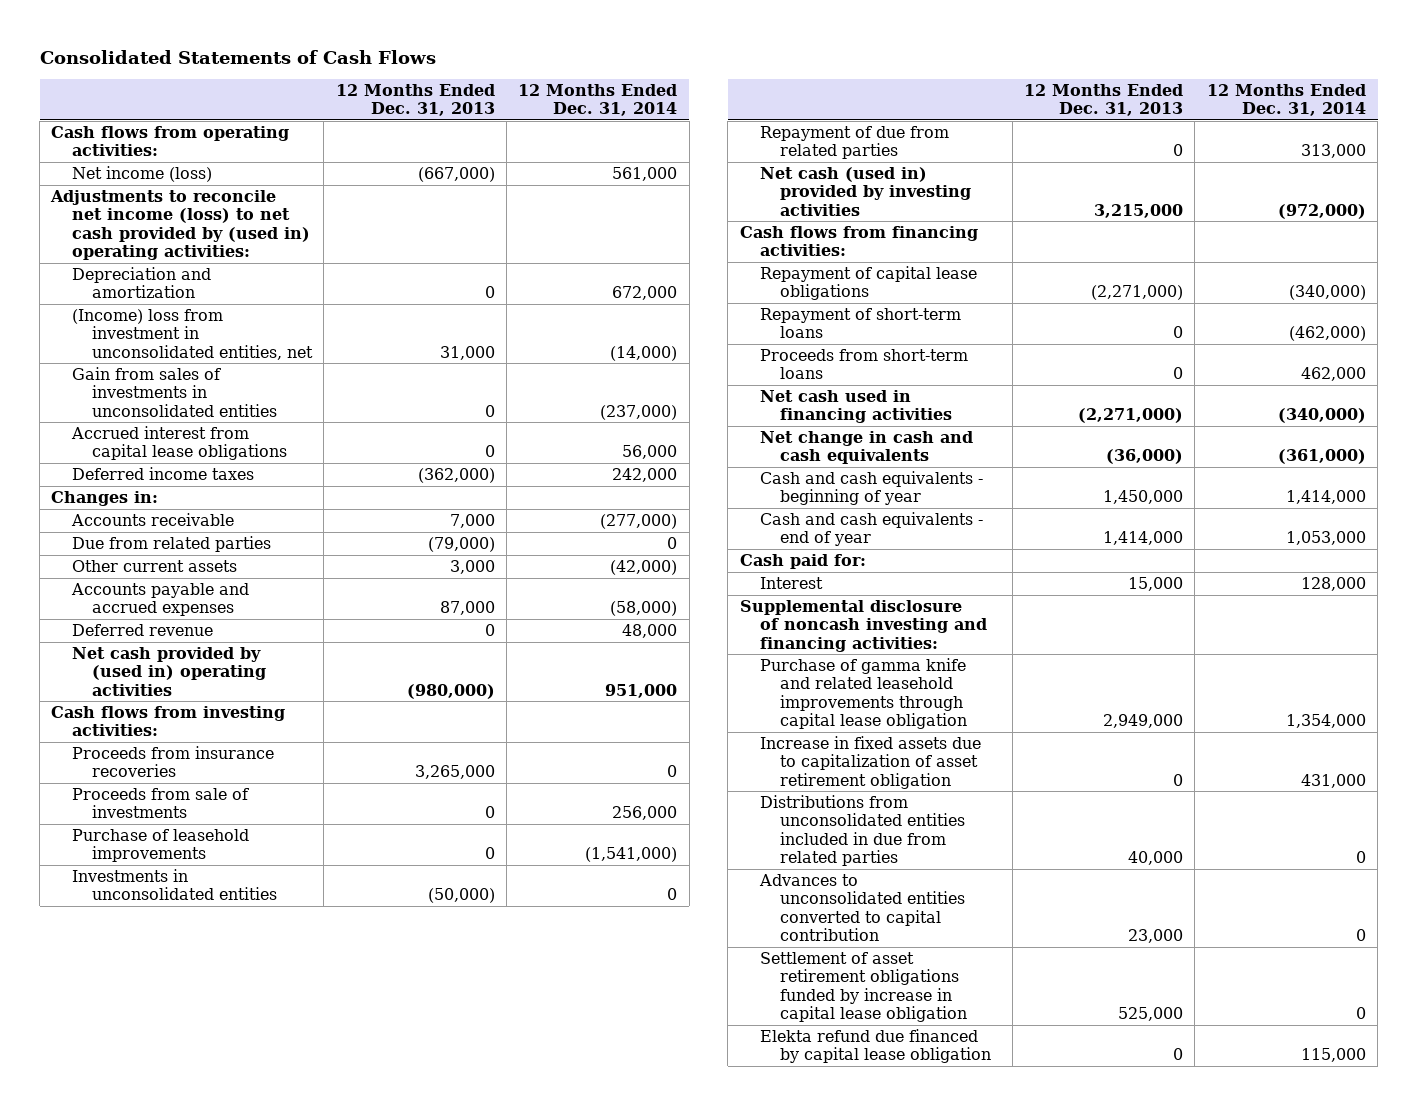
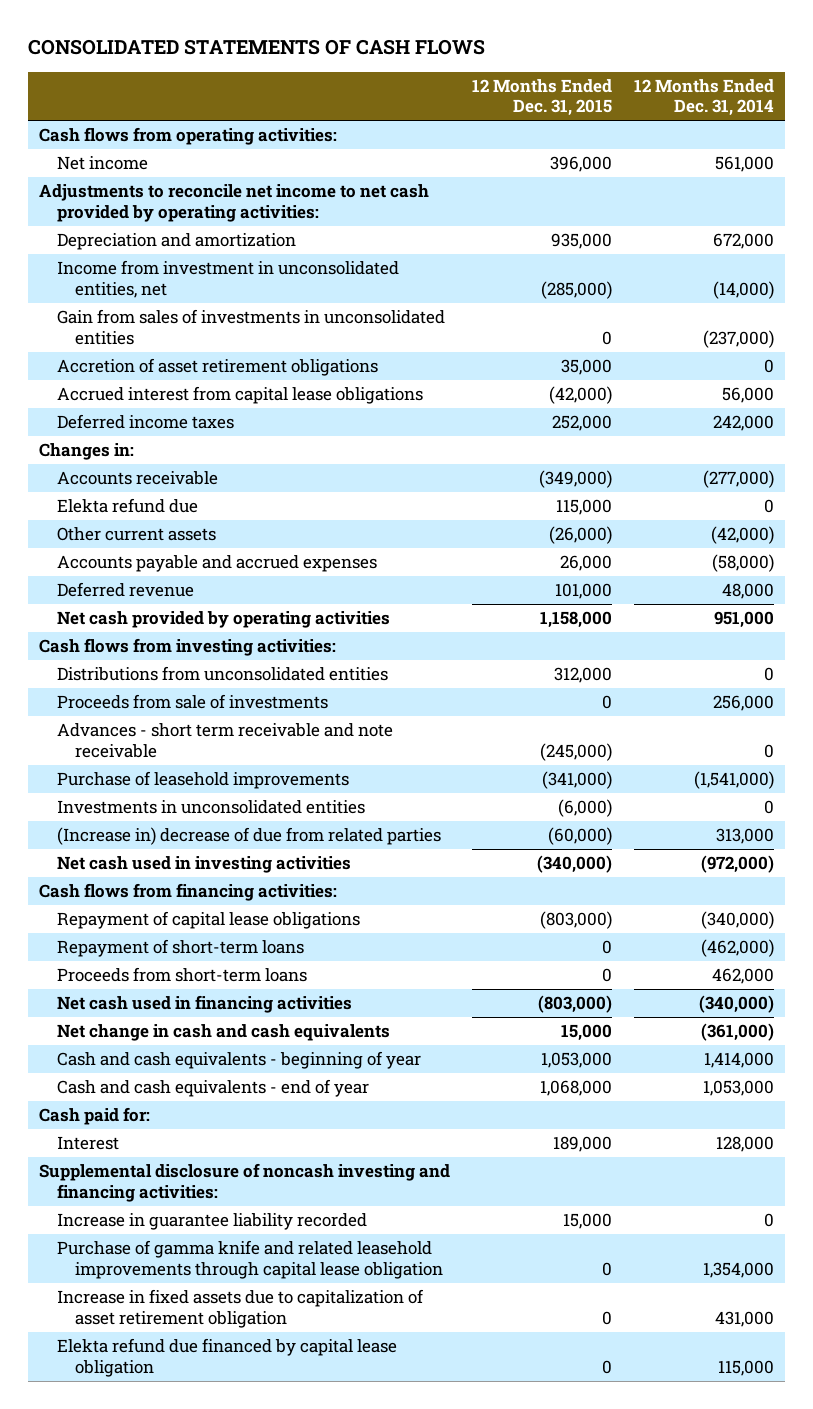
[39,49,436,64] Consolidated Statements of Cash Flows -> [27,39,485,56] CONSOLIDATED STATEMENTS OF CASH FLOWS
[335,83,495,117] 12 Months Ended Dec. 31, 2013 -> none
none -> [471,78,612,117] 12 Months Ended Dec. 31, 2015
[71,165,212,182] Net income (loss) -> [56,156,148,171] Net income
[50,189,310,260] Adjustments to reconcile net income (loss) to net cash provided by (used in) operating activities: -> [38,184,429,222] Adjustments to reconcile net income to net cash provided by operating activities:
[71,308,313,360] (Income) loss from investment in unconsolidated entities, net -> [56,260,399,298] Income from investment in unconsolidated entities, net
none -> [56,358,378,377] Accretion of asset retirement obligations
[71,535,271,552] Due from related parties -> none
none -> [56,498,198,514] Elekta refund due
[71,646,266,696] Net cash provided by (used in) operating activities -> [56,611,390,629] Net cash provided by operating activities
[71,745,274,778] Proceeds from insurance recoveries -> none
none -> [56,666,388,682] Distributions from unconsolidated entities
none -> [56,723,393,758] Advances - short term receivable and note receivable
[759,125,949,160] Repayment of due from related parties -> [56,827,441,846] (Increase in) decrease of due from related parties
[759,166,972,216] Net cash (used in) provided by investing activities -> [56,856,351,874] Net cash used in investing activities
none -> [56,1213,367,1231] Increase in guarantee liability recorded
[759,794,966,866] Distributions from unconsolidated entities included in due from related parties -> none
[758,873,966,941] Advances to unconsolidated entities converted to capital contribution -> none
[759,951,968,1022] Settlement of asset retirement obligations funded by increase in capital lease obligation -> none

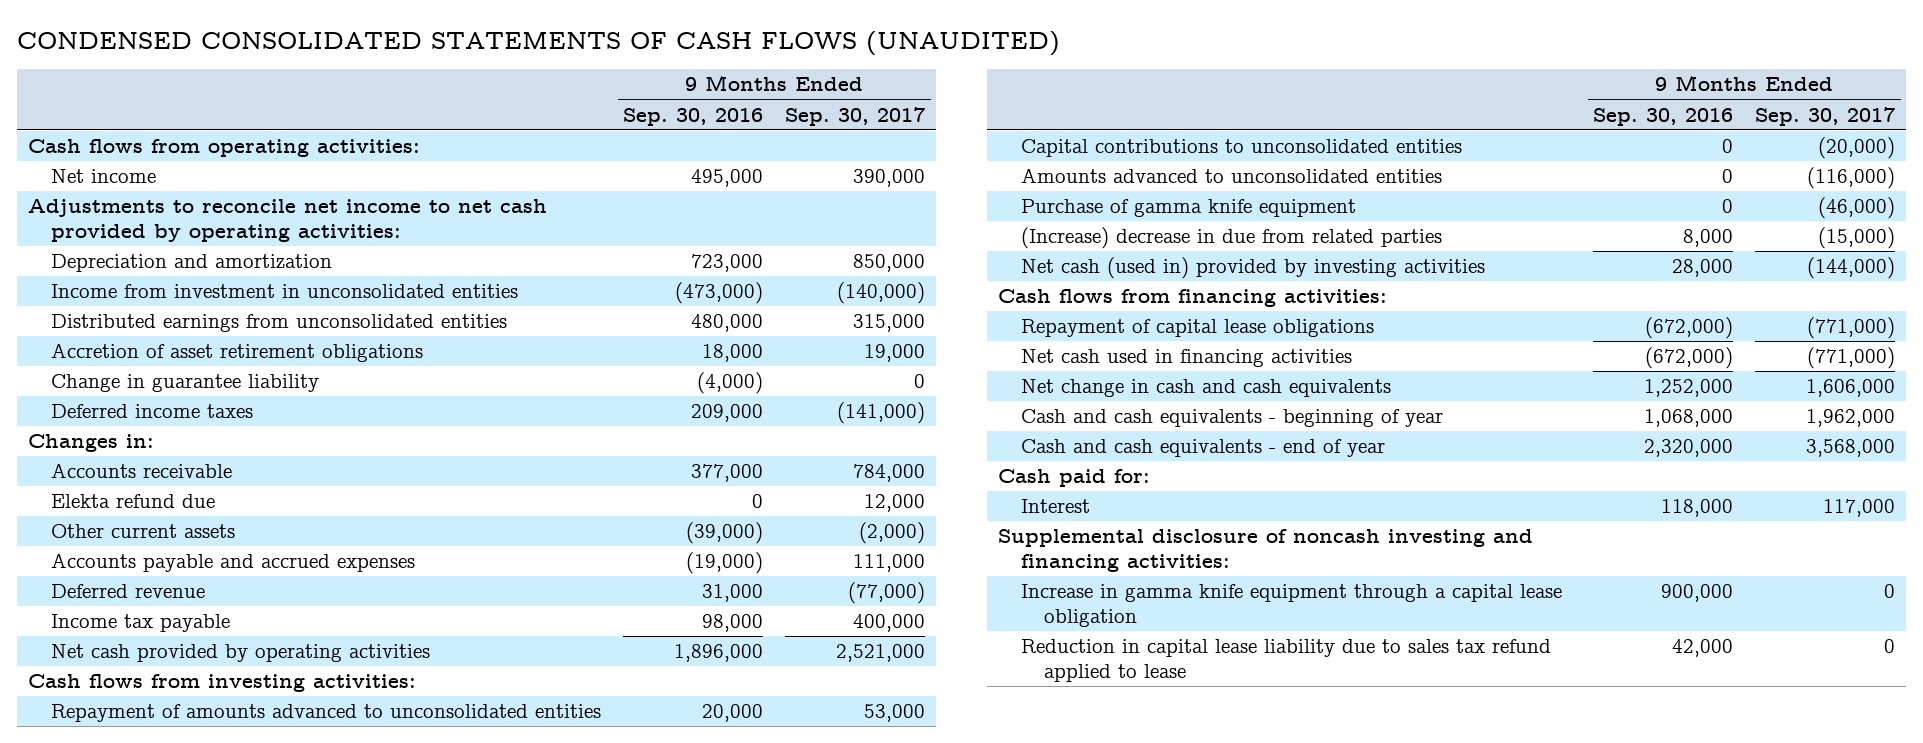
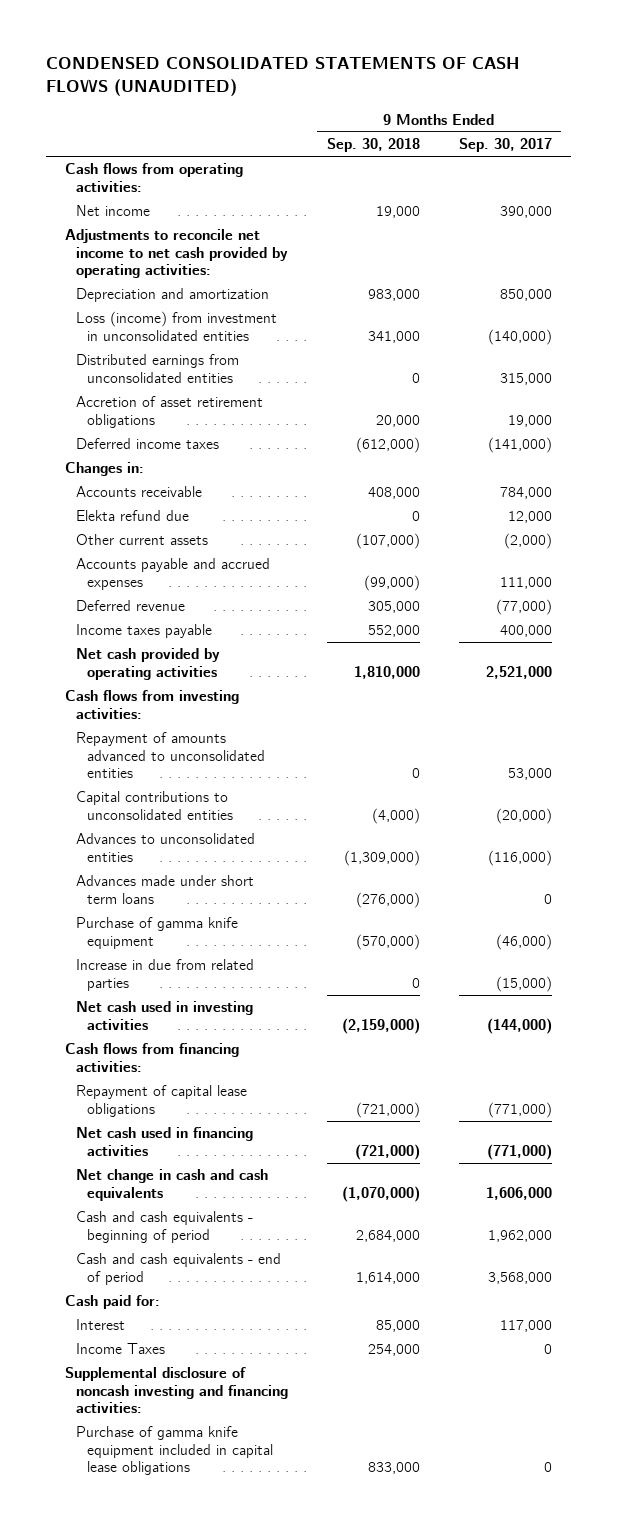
[623,107,764,126] Sep. 30, 2016 -> none
none -> [326,138,420,153] Sep. 30, 2018
[51,284,519,299] Income from investment in unconsolidated entities -> [76,311,278,341] Loss (income) from investment in unconsolidated entities
[51,374,320,393] Change in guarantee liability -> none
[51,614,231,633] Income tax payable -> [76,624,213,639] Income taxes payable
[1021,168,1443,184] Amounts advanced to unconsolidated entities -> [76,833,256,862] Advances to unconsolidated entities
none -> [76,875,255,904] Advances made under short term loans
[1021,227,1443,250] (Increase) decrease in due from related parties -> [76,959,255,991] Increase in due from related parties
[1021,257,1486,280] Net cash (used in) provided by investing activities -> [76,1001,254,1030] Net cash used in investing activities
[1021,409,1444,428] Cash and cash equivalents - beginning of year -> [76,1211,254,1243] Cash and cash equivalents - beginning of period
[1021,439,1386,458] Cash and cash equivalents - end of year -> [76,1253,282,1285] Cash and cash equivalents - end of period
none -> [76,1343,166,1355] Income Taxes
[1021,639,1552,682] Reduction in capital lease liability due to sales tax refund applied to lease -> none
[1021,584,1563,627] Increase in gamma knife equipment through a capital lease obligation -> [76,1426,273,1476] Purchase of gamma knife equipment included in capital lease obligations

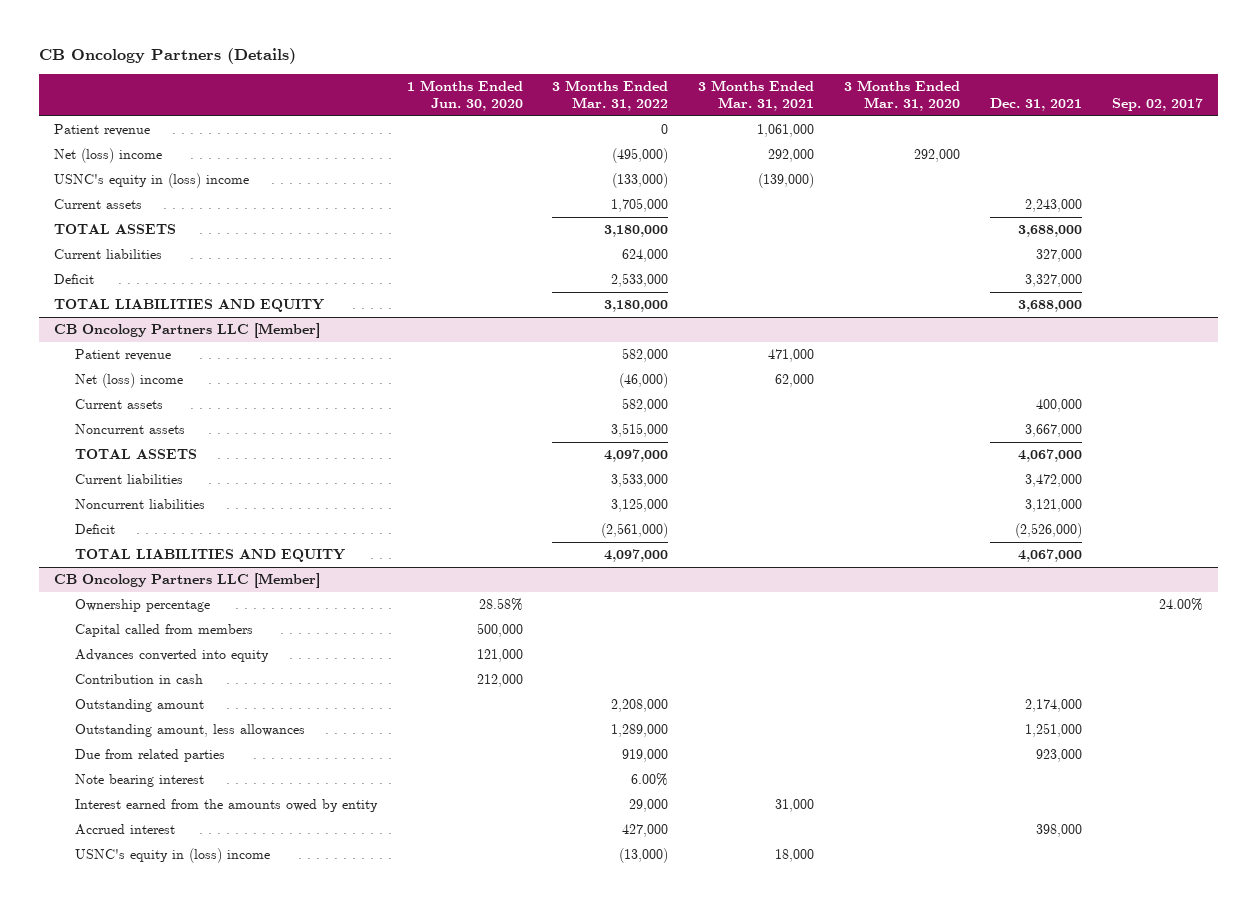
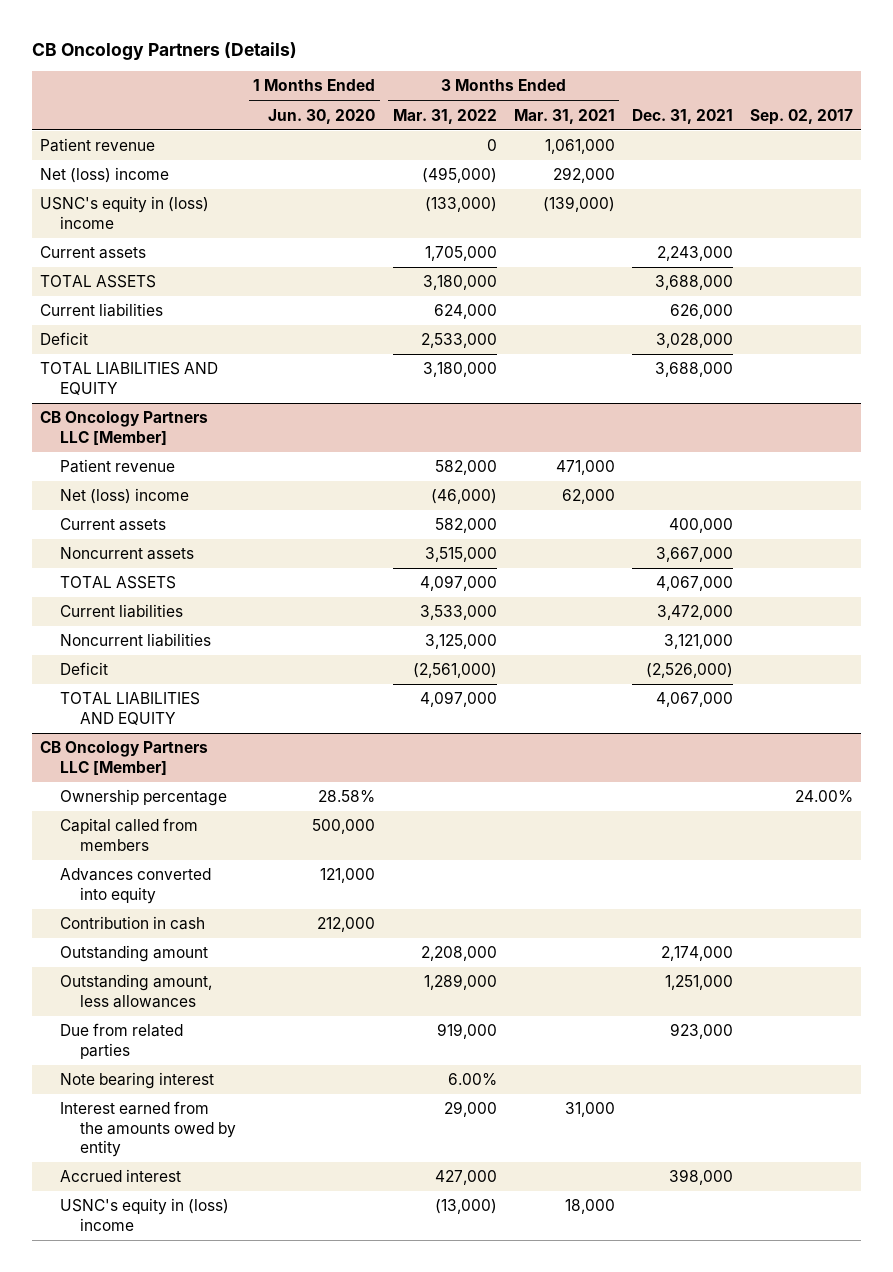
[844,79,961,112] 3 Months Ended Mar. 31, 2020 -> none
[1035,249,1082,263] 327,000 -> [669,304,733,320] 626,000
[1024,274,1082,288] 3,327,000 -> [655,333,733,349] 3,028,000

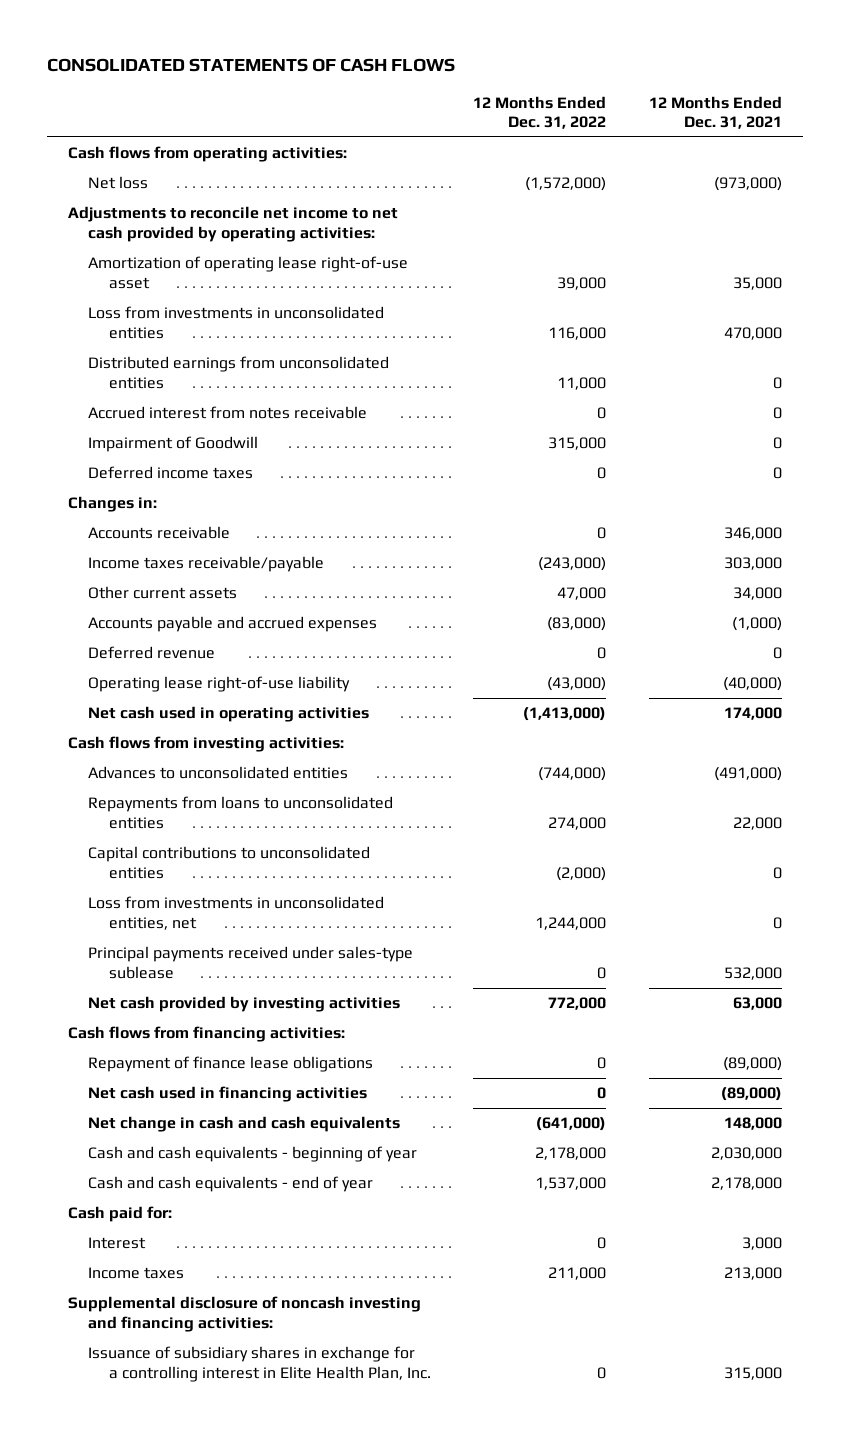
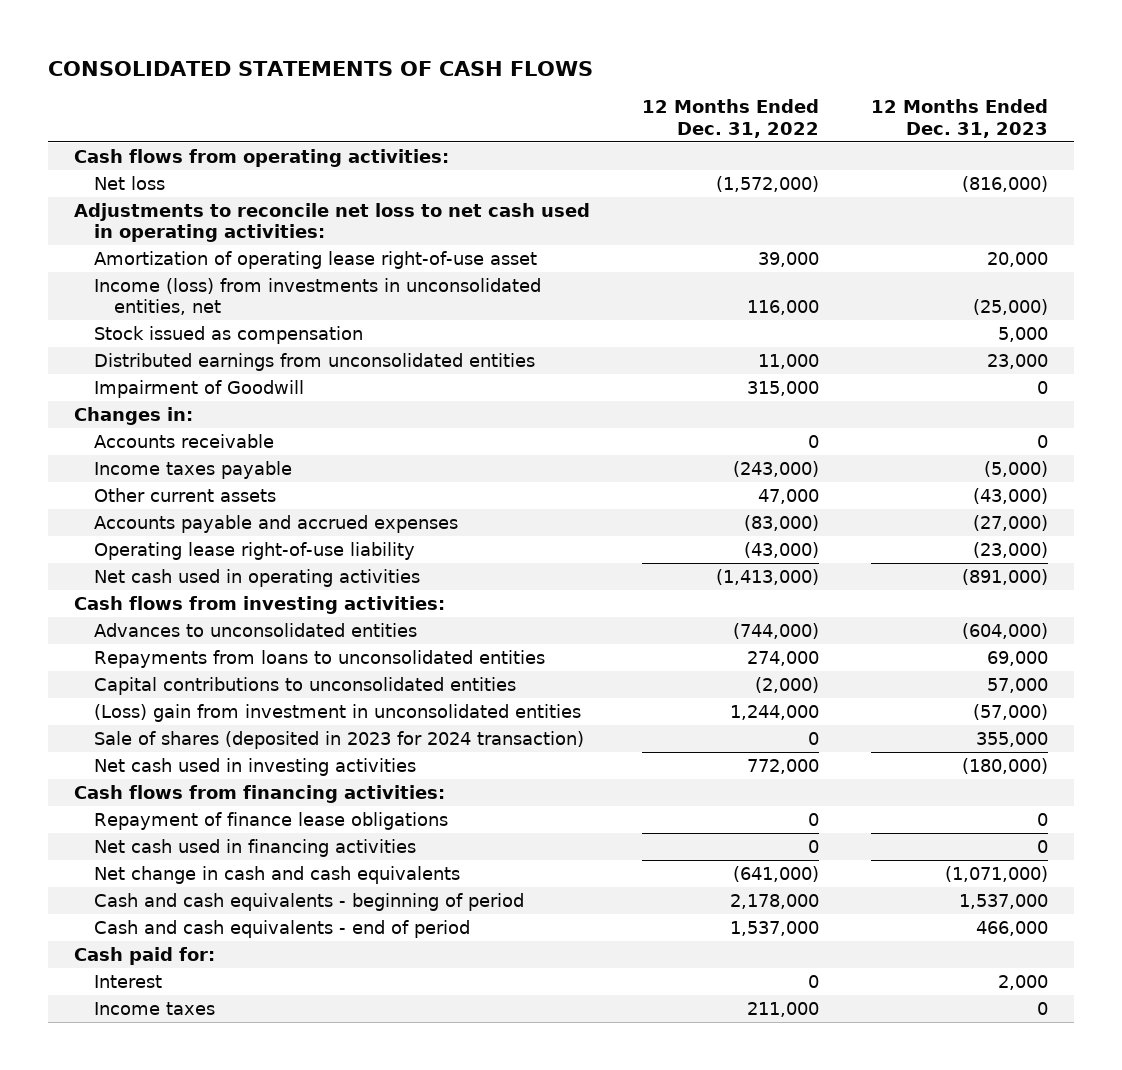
[648,95,782,129] 12 Months Ended Dec. 31, 2021 -> none
none -> [870,99,1048,138] 12 Months Ended Dec. 31, 2023
[67,206,398,242] Adjustments to reconcile net income to net cash provided by operating activities: -> [74,202,591,243] Adjustments to reconcile net loss to net cash used in operating activities:
[88,306,385,339] Loss from investments in unconsolidated entities -> [94,277,542,316] Income (loss) from investments in unconsolidated entities, net
none -> [94,325,364,344] Stock issued as compensation
[88,406,368,420] Accrued interest from notes receivable -> none
[88,466,254,480] Deferred income taxes -> none
[88,556,325,573] Income taxes receivable/payable -> [94,460,293,479] Income taxes payable
[88,646,216,660] Deferred revenue -> none
[88,946,414,979] Principal payments received under sales-type sublease -> none
[88,896,385,930] Loss from investments in unconsolidated entities, net -> [94,703,582,722] (Loss) gain from investment in unconsolidated entities
none -> [94,730,585,749] Sale of shares (deposited in 2023 for 2024 transaction)
[88,996,401,1013] Net cash provided by investing activities -> [94,757,417,776] Net cash used in investing activities
[88,1146,418,1163] Cash and cash equivalents - beginning of year -> [94,892,525,911] Cash and cash equivalents - beginning of period
[88,1176,374,1193] Cash and cash equivalents - end of year -> [94,919,471,938] Cash and cash equivalents - end of period
[67,1296,421,1332] Supplemental disclosure of noncash investing and financing activities: -> none
[88,1346,431,1382] Issuance of subsidiary shares in exchange for a controlling interest in Elite Health Plan, Inc. -> none

